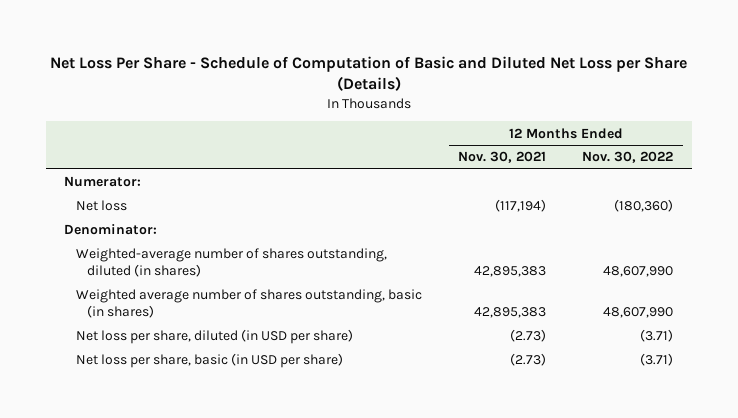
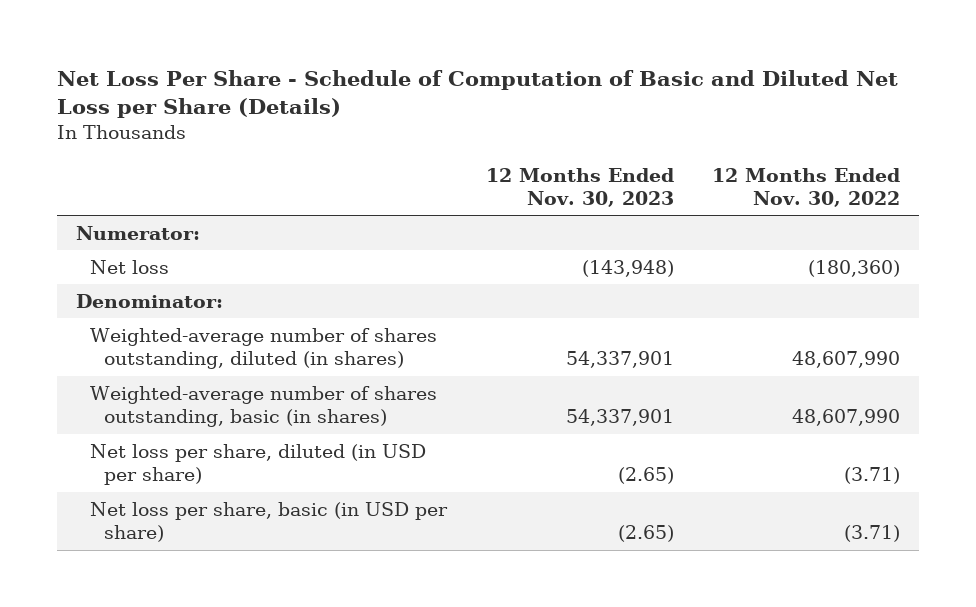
[458,151,547,164] Nov. 30, 2021 -> none
none -> [485,167,674,207] 12 Months Ended Nov. 30, 2023
[75,289,422,319] Weighted average number of shares outstanding, basic (in shares) -> [90,385,438,428] Weighted-average number of shares outstanding, basic (in shares)

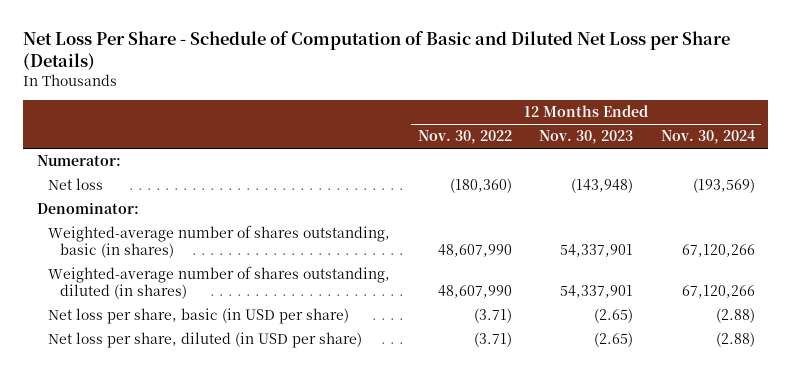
none -> [660,130,755,145] Nov. 30, 2024
[90,327,438,370] Weighted-average number of shares outstanding, diluted (in shares) -> [48,266,391,299] Weighted-average number of shares outstanding, diluted (in shares)
[90,443,427,486] Net loss per share, diluted (in USD per share) -> [48,332,363,349] Net loss per share, diluted (in USD per share)

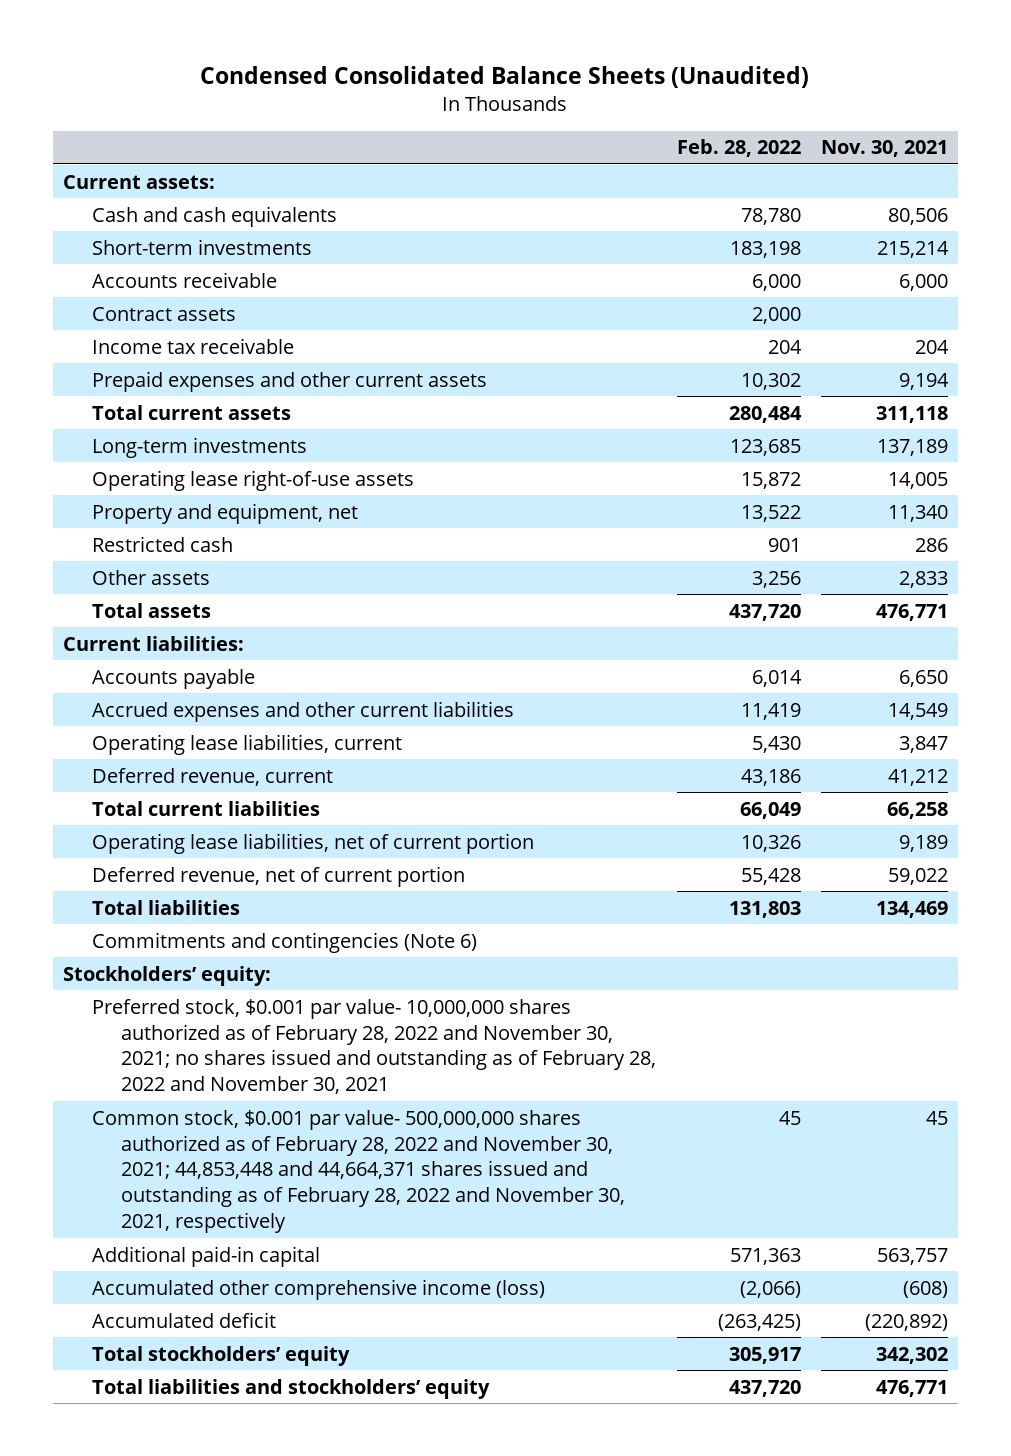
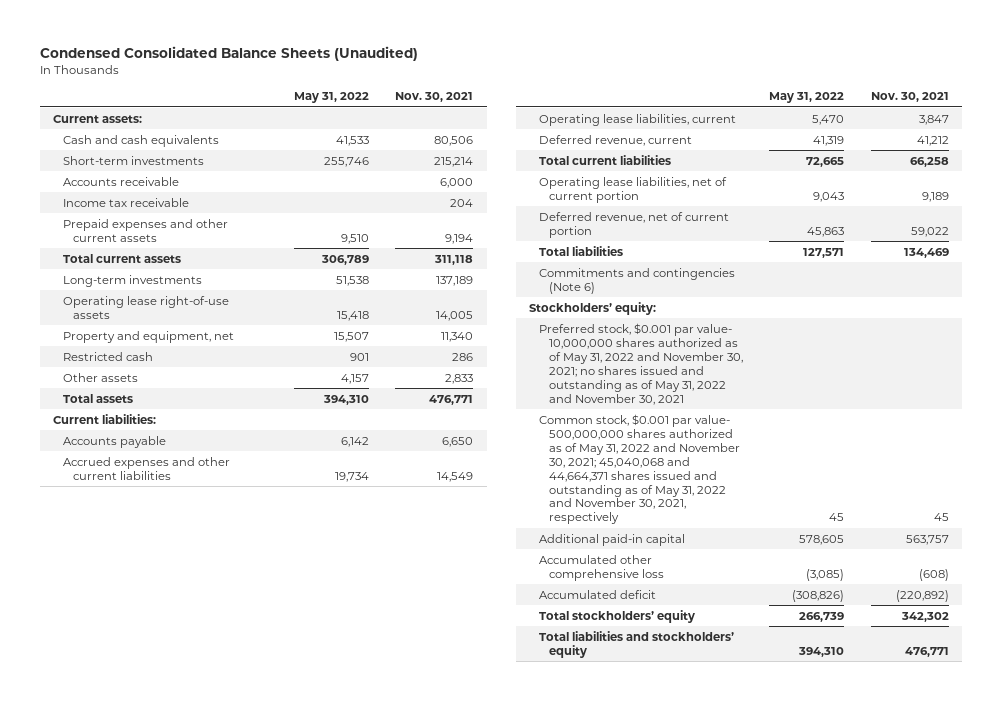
[676,139,801,158] Feb. 28, 2022 -> none
none -> [293,91,369,103] May 31, 2022
[91,306,236,321] Contract assets -> none
[91,998,657,1095] Preferred stock, $0.001 par value- 10,000,000 shares authorized as of February 28, 2022 and November 30, 2021; no shares issued and outstanding as of February 28, 2022 and November 30, 2021 -> [538,322,743,405] Preferred stock, $0.001 par value- 10,000,000 shares authorized as of May 31, 2022 and November 30, 2021; no shares issued and outstanding as of May 31, 2022 and November 30, 2021
[91,1109,626,1234] Common stock, $0.001 par value- 500,000,000 shares authorized as of February 28, 2022 and November 30, 2021; 44,853,448 and 44,664,371 shares issued and outstanding as of February 28, 2022 and November 30, 2021, respectively -> [538,413,740,525] Common stock, $0.001 par value- 500,000,000 shares authorized as of May 31, 2022 and November 30, 2021; 45,040,068 and 44,664,371 shares issued and outstanding as of May 31, 2022 and November 30, 2021, respectively
[91,1278,545,1300] Accumulated other comprehensive income (loss) -> [538,554,664,581] Accumulated other comprehensive loss

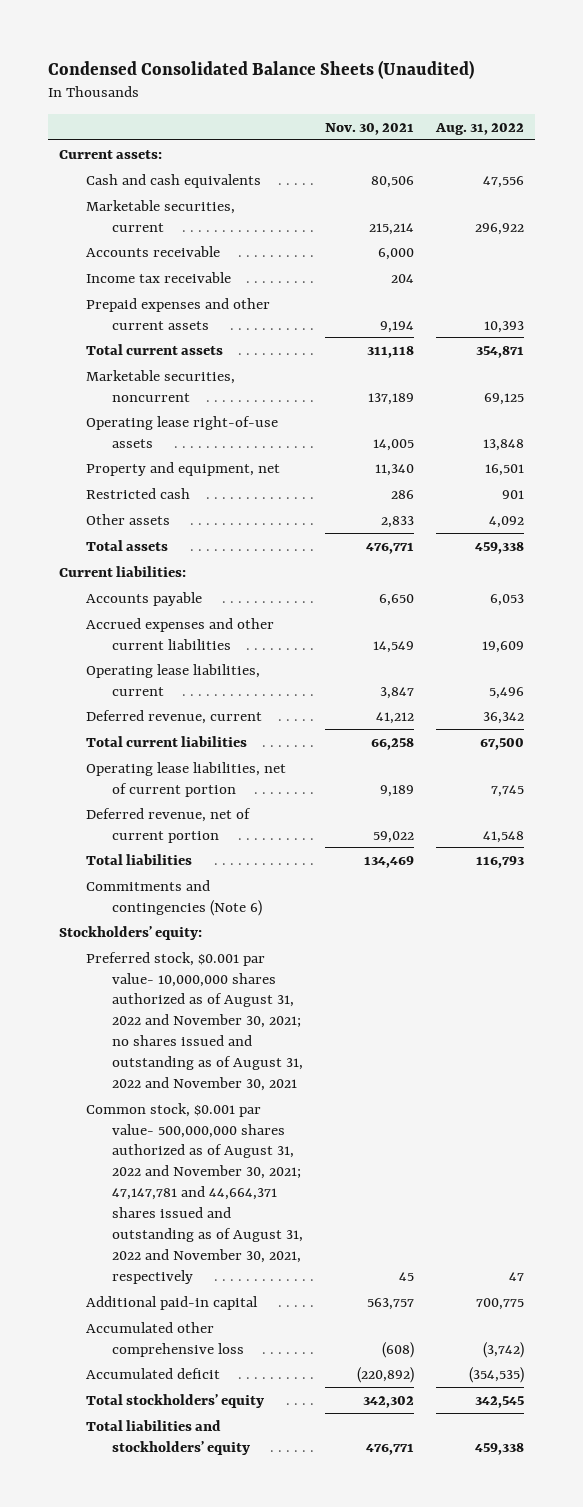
[293,91,369,103] May 31, 2022 -> none
none -> [434,122,524,135] Aug. 31, 2022
[63,155,205,165] Short-term investments -> [85,199,235,232] Marketable securities, current
[63,274,203,287] Long-term investments -> [85,369,235,402] Marketable securities, noncurrent
[538,322,743,405] Preferred stock, $0.001 par value- 10,000,000 shares authorized as of May 31, 2022 and November 30, 2021; no shares issued and outstanding as of May 31, 2022 and November 30, 2021 -> [85,951,304,1091] Preferred stock, $0.001 par value- 10,000,000 shares authorized as of August 31, 2022 and November 30, 2021; no shares issued and outstanding as of August 31, 2022 and November 30, 2021
[538,413,740,525] Common stock, $0.001 par value- 500,000,000 shares authorized as of May 31, 2022 and November 30, 2021; 45,040,068 and 44,664,371 shares issued and outstanding as of May 31, 2022 and November 30, 2021, respectively -> [85,1102,304,1284] Common stock, $0.001 par value- 500,000,000 shares authorized as of August 31, 2022 and November 30, 2021; 47,147,781 and 44,664,371 shares issued and outstanding as of August 31, 2022 and November 30, 2021, respectively

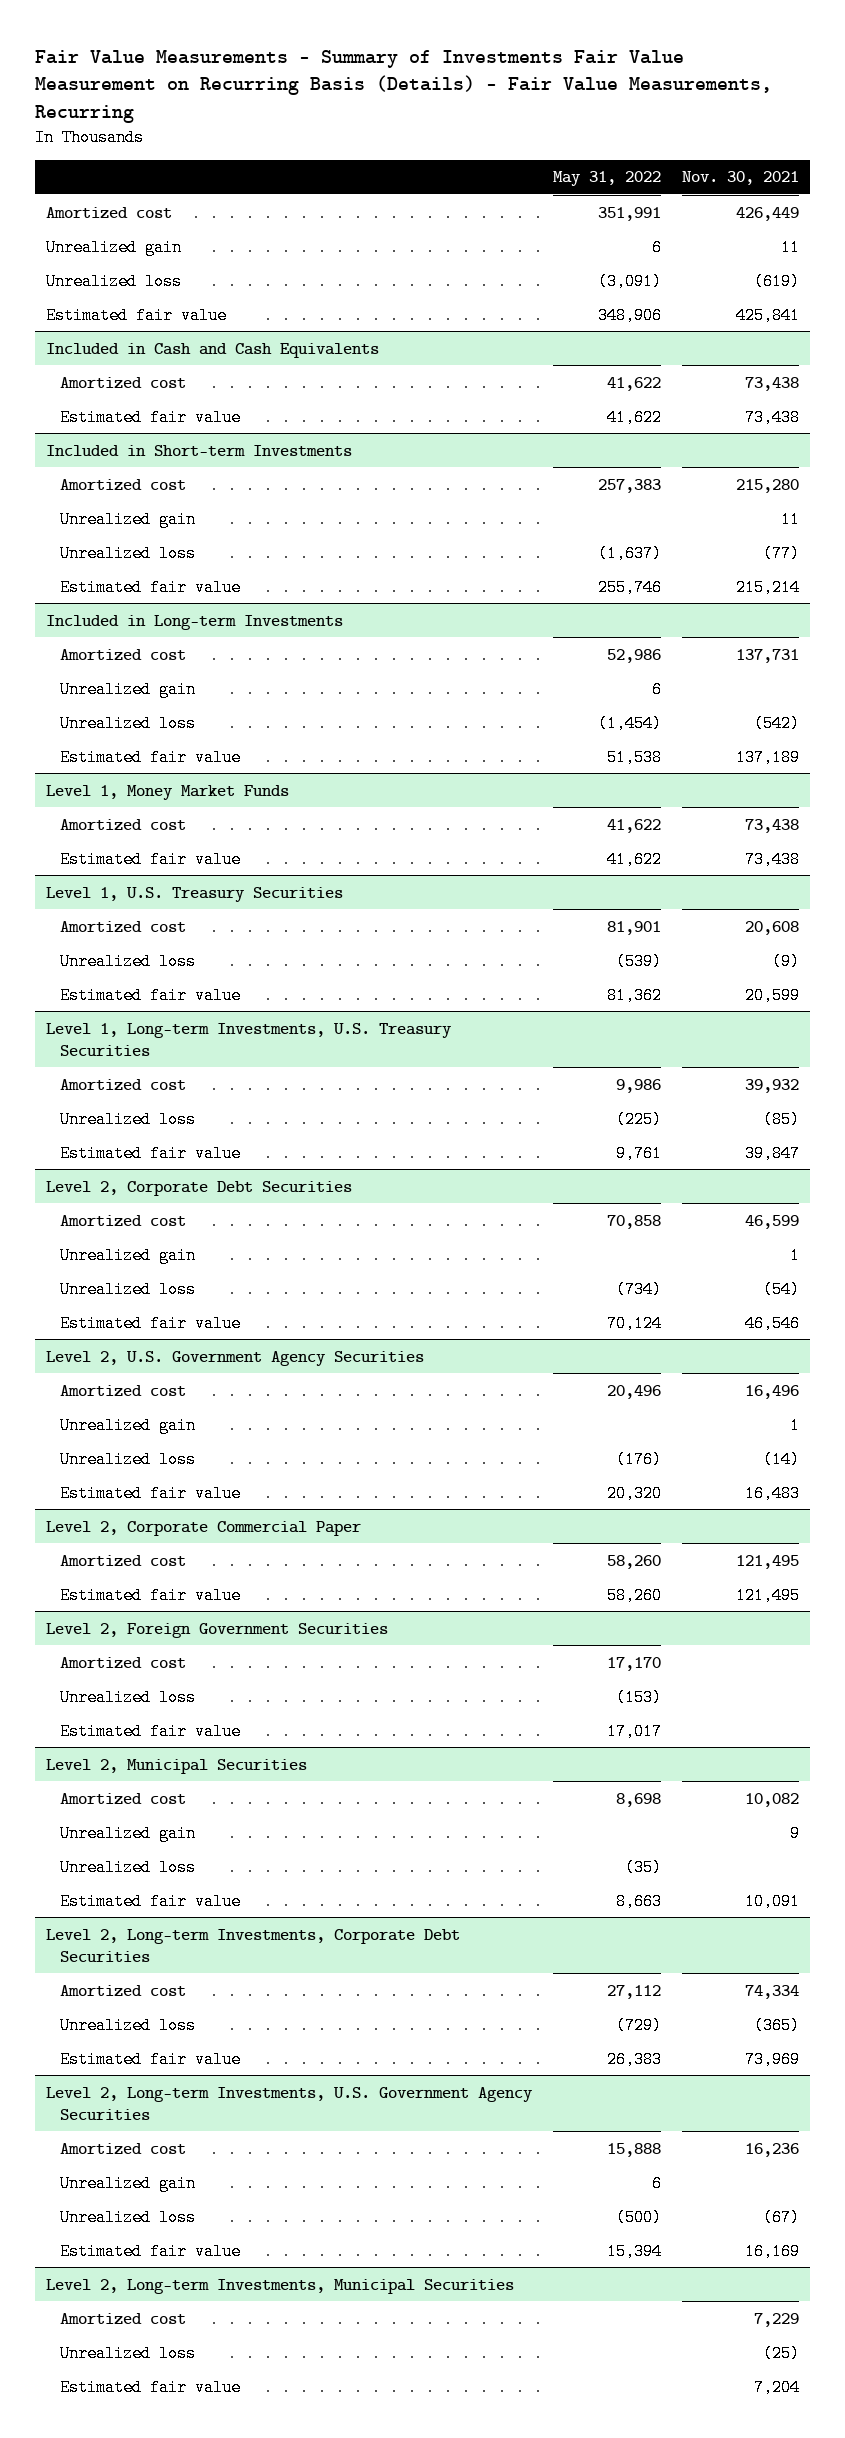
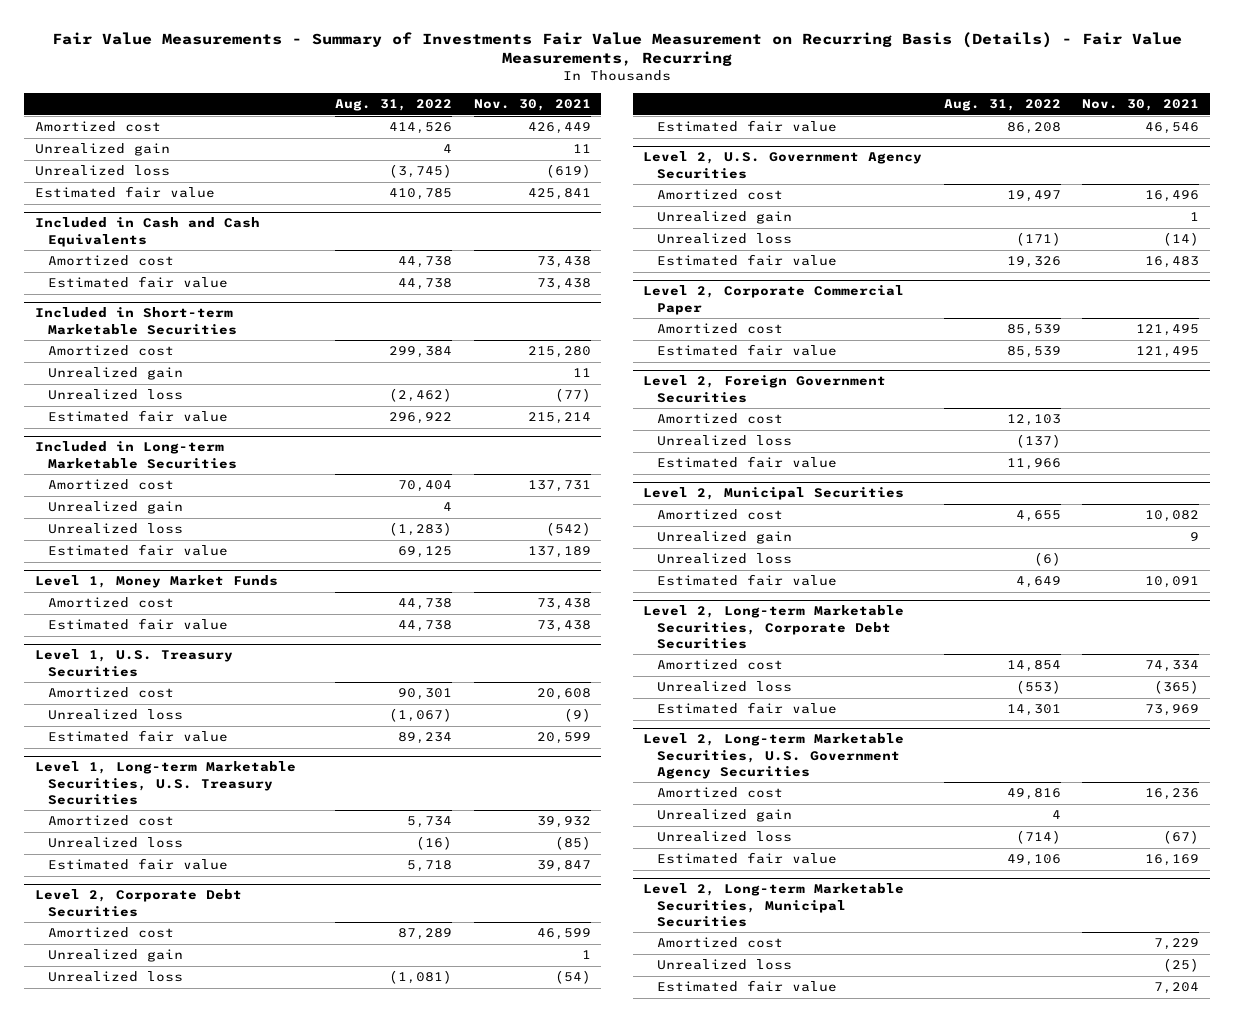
[552,171,661,187] May 31, 2022 -> none
none -> [335,99,453,112] Aug. 31, 2022
[45,444,352,456] Included in Short-term Investments -> [34,307,238,335] Included in Short-term Marketable Securities
[45,614,343,630] Included in Long-term Investments -> [34,441,238,469] Included in Long-term Marketable Securities
[45,1022,452,1056] Level 1, Long-term Investments, U.S. Treasury Securities -> [34,761,296,805] Level 1, Long-term Marketable Securities, U.S. Treasury Securities
[45,1928,460,1962] Level 2, Long-term Investments, Corporate Debt Securities -> [643,605,905,649] Level 2, Long-term Marketable Securities, Corporate Debt Securities
[45,2086,533,2120] Level 2, Long-term Investments, U.S. Government Agency Securities -> [643,733,905,779] Level 2, Long-term Marketable Securities, U.S. Government Agency Securities
[45,2278,514,2294] Level 2, Long-term Investments, Municipal Securities -> [643,883,905,927] Level 2, Long-term Marketable Securities, Municipal Securities

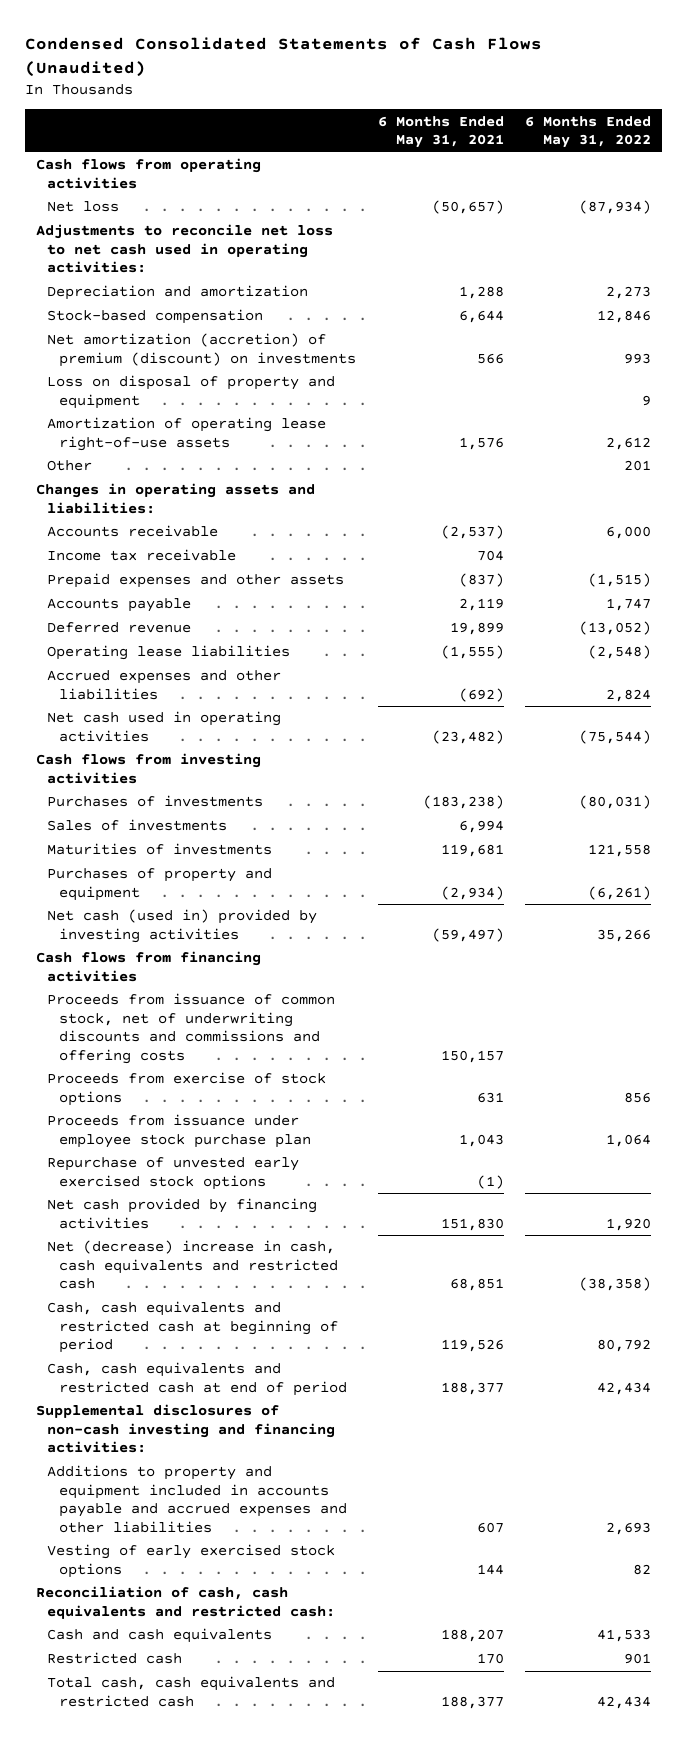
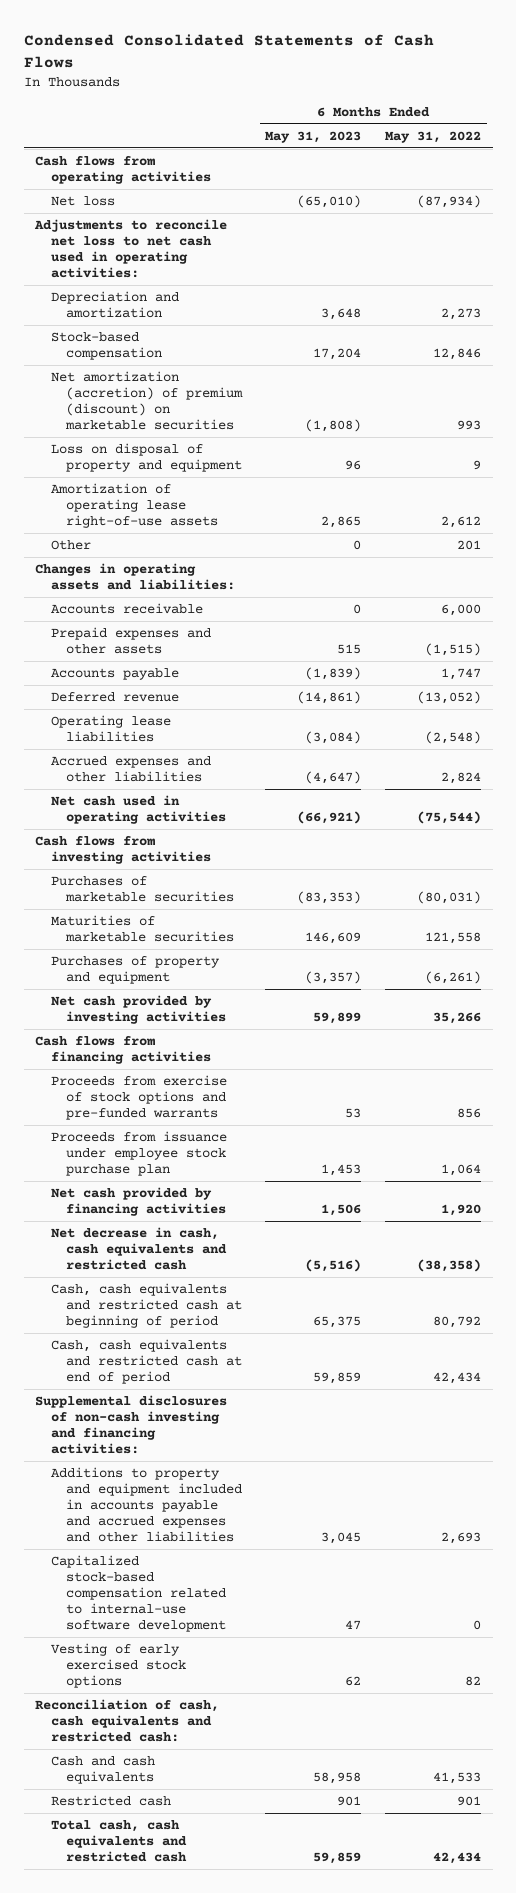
[25,37,543,77] Condensed Consolidated Statements of Cash Flows (Unaudited) -> [23,34,434,68] Condensed Consolidated Statements of Cash Flows
[377,115,504,149] 6 Months Ended May 31, 2021 -> none
none -> [265,130,362,143] May 31, 2023
[47,333,357,367] Net amortization (accretion) of premium (discount) on investments -> [50,371,243,431] Net amortization (accretion) of premium (discount) on marketable securities
[47,549,237,562] Income tax receivable -> none
[47,819,228,832] Sales of investments -> none
[47,795,264,808] Purchases of investments -> [50,876,234,903] Purchases of marketable securities
[47,843,273,856] Maturities of investments -> [50,915,234,943] Maturities of marketable securities
[47,909,318,943] Net cash (used in) provided by investing activities -> [50,995,226,1025] Net cash provided by investing activities
[47,993,336,1064] Proceeds from issuance of common stock, net of underwriting discounts and commissions and offering costs -> none
[47,1072,327,1106] Proceeds from exercise of stock options -> [50,1075,227,1121] Proceeds from exercise of stock options and pre-funded warrants
[47,1157,300,1190] Repurchase of unvested early exercised stock options -> none
[47,1240,339,1290] Net (decrease) increase in cash, cash equivalents and restricted cash -> [50,1227,227,1271] Net decrease in cash, cash equivalents and restricted cash
none -> [50,1555,226,1633] Capitalized stock-based compensation related to internal-use software development

